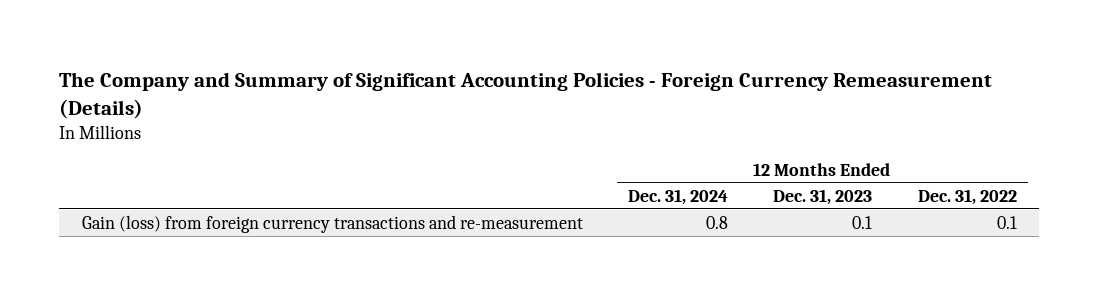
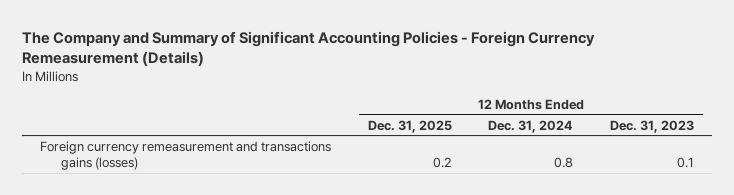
[917,188,1017,205] Dec. 31, 2022 -> none
none -> [367,119,452,133] Dec. 31, 2025
[81,215,583,234] Gain (loss) from foreign currency transactions and re-measurement -> [40,141,332,171] Foreign currency remeasurement and transactions gains (losses)

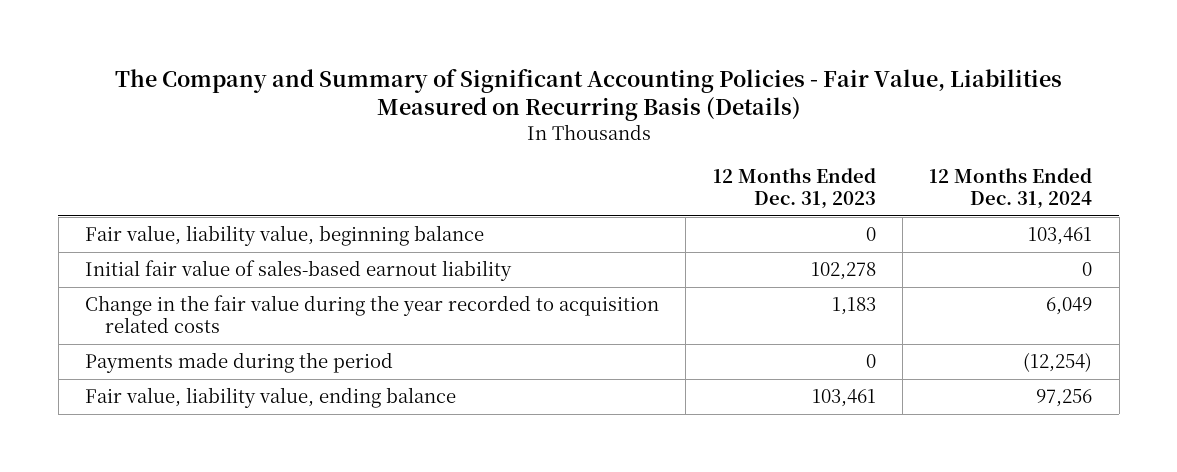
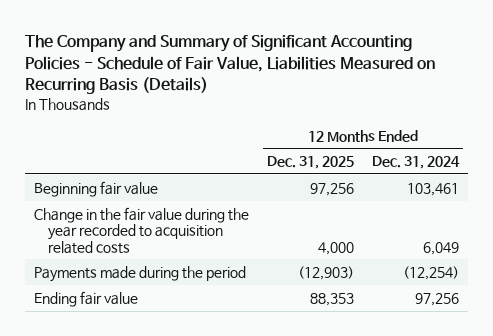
[114,68,1062,122] The Company and Summary of Significant Accounting Policies - Fair Value, Liabilities Measured on Recurring Basis (Details) -> [25,34,436,95] The Company and Summary of Significant Accounting Policies - Schedule of Fair Value, Liabilities Measured on Recurring Basis (Details)
[712,168,876,209] 12 Months Ended Dec. 31, 2023 -> none
none -> [267,156,355,170] Dec. 31, 2025
[84,260,512,282] Initial fair value of sales-based earnout liability -> none
[84,225,484,247] Fair value, liability value, beginning balance -> [34,180,159,197] Beginning fair value
[84,387,456,409] Fair value, liability value, ending balance -> [34,290,139,307] Ending fair value

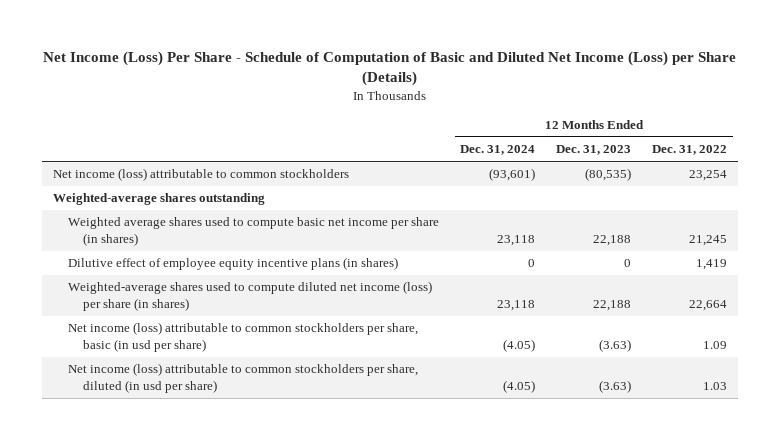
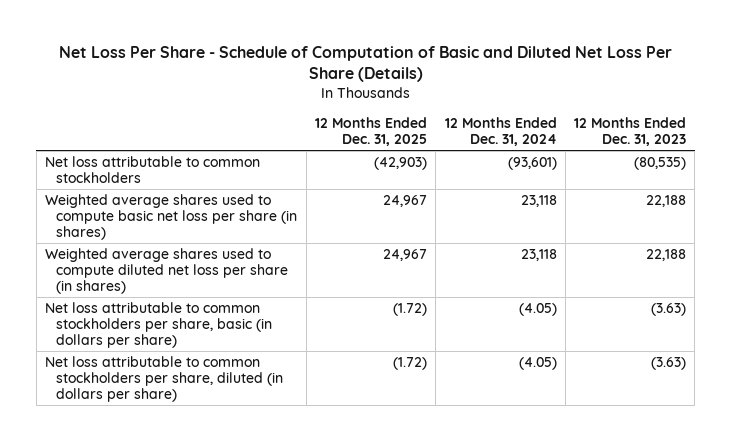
[43,51,737,87] Net Income (Loss) Per Share - Schedule of Computation of Basic and Diluted Net Income (Loss) per Share (Details) -> [58,45,672,83] Net Loss Per Share - Schedule of Computation of Basic and Diluted Net Loss Per Share (Details)
[652,145,728,156] Dec. 31, 2022 -> none
none -> [314,117,427,147] 12 Months Ended Dec. 31, 2025
[52,193,265,206] Weighted-average shares outstanding -> none
[67,257,398,271] Dilutive effect of employee equity incentive plans (in shares) -> none
[52,168,349,182] Net income (loss) attributable to common stockholders -> [45,155,261,184] Net loss attributable to common stockholders
[67,217,439,246] Weighted average shares used to compute basic net income per share (in shares) -> [45,193,298,241] Weighted average shares used to compute basic net loss per share (in shares)
[67,281,432,311] Weighted-average shares used to compute diluted net income (loss) per share (in shares) -> [45,247,289,295] Weighted average shares used to compute diluted net loss per share (in shares)
[67,322,418,352] Net income (loss) attributable to common stockholders per share, basic (in usd per share) -> [45,301,273,349] Net loss attributable to common stockholders per share, basic (in dollars per share)
[67,363,418,393] Net income (loss) attributable to common stockholders per share, diluted (in usd per share) -> [45,355,284,403] Net loss attributable to common stockholders per share, diluted (in dollars per share)

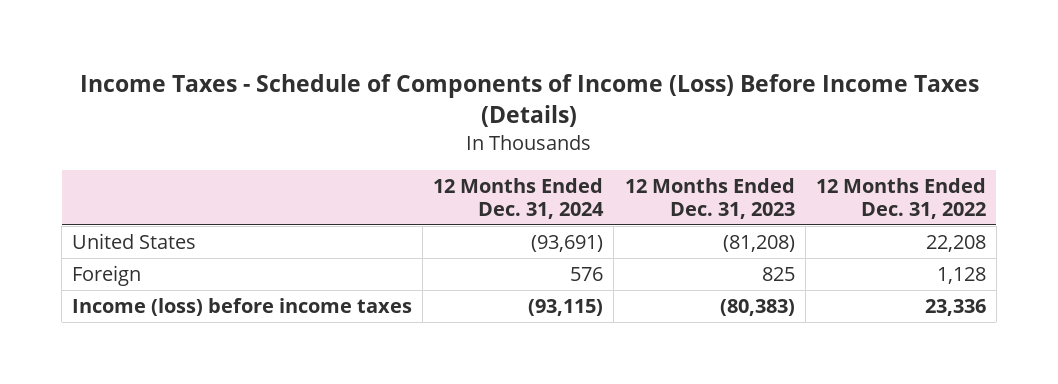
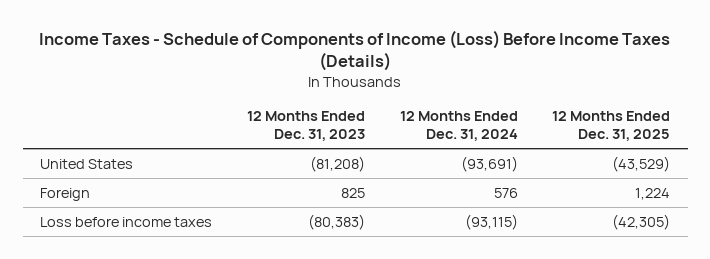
[815,177,986,220] 12 Months Ended Dec. 31, 2022 -> none
none -> [552,110,671,141] 12 Months Ended Dec. 31, 2025
[72,297,413,316] Income (loss) before income taxes -> [39,216,212,227] Loss before income taxes

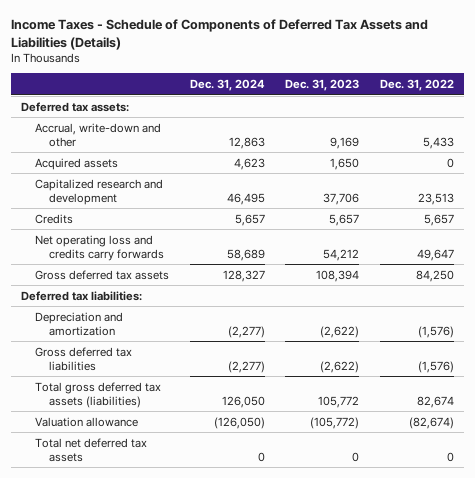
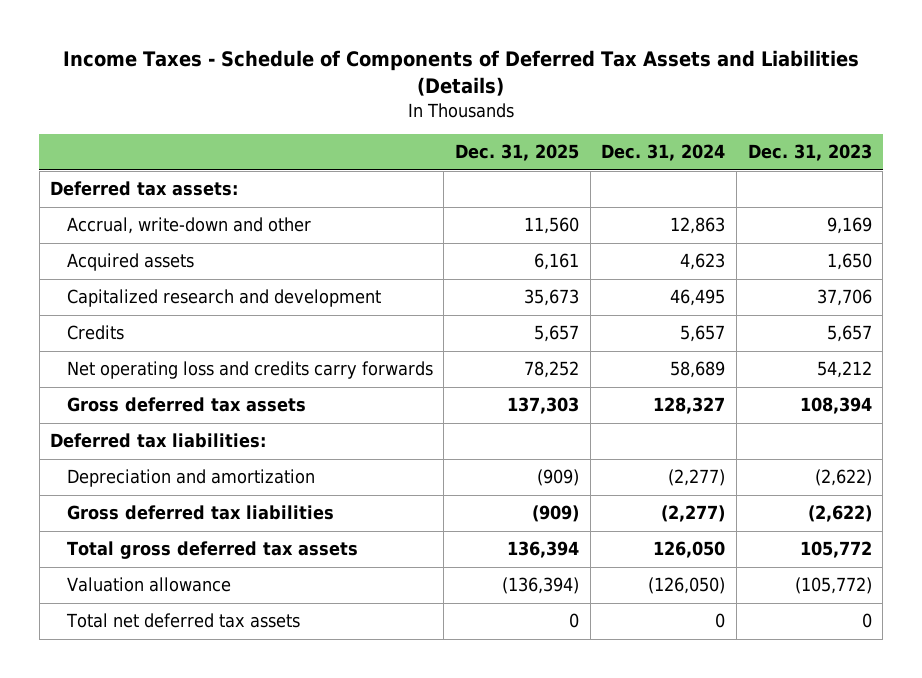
[379,79,454,92] Dec. 31, 2022 -> none
none -> [454,144,579,162] Dec. 31, 2025
[35,381,162,408] Total gross deferred tax assets (liabilities) -> [66,541,358,560] Total gross deferred tax assets

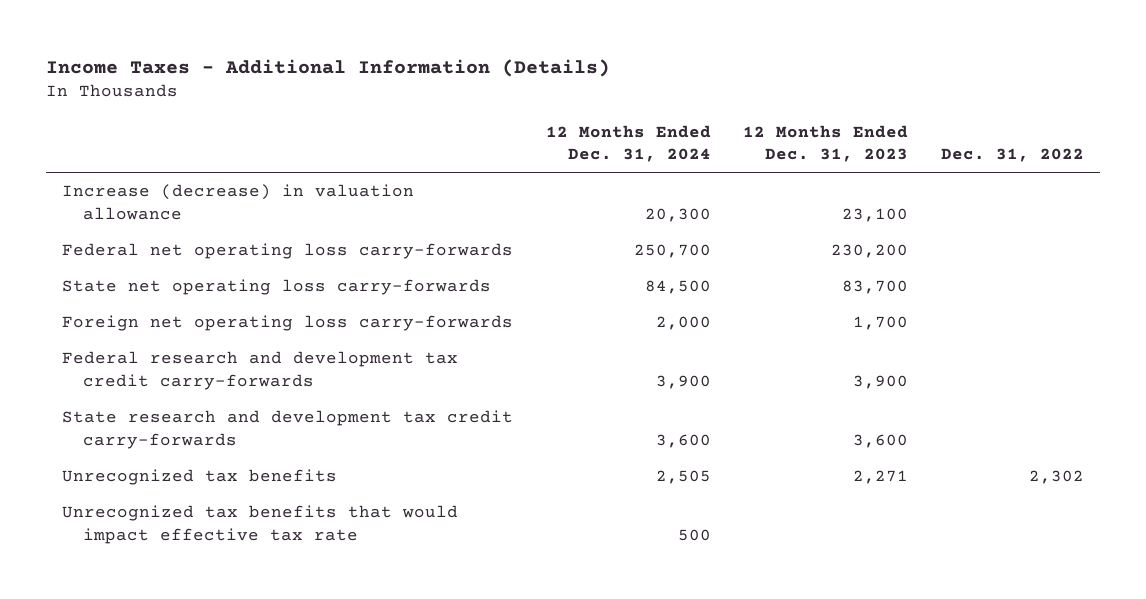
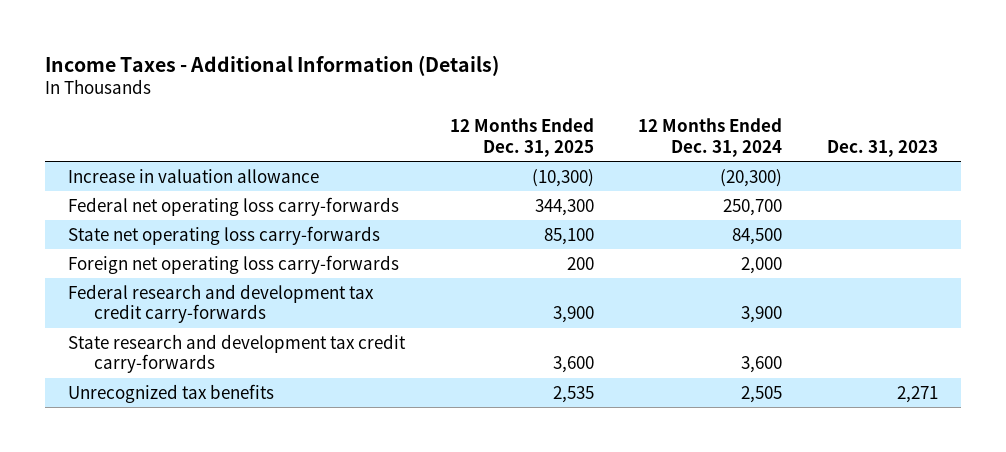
[743,124,909,163] 12 Months Ended Dec. 31, 2023 -> none
[940,148,1084,163] Dec. 31, 2022 -> none
none -> [449,118,594,157] 12 Months Ended Dec. 31, 2025
none -> [827,139,939,157] Dec. 31, 2023
[61,184,414,220] Increase (decrease) in valuation allowance -> [67,168,319,183] Increase in valuation allowance
[644,207,711,222] 20,300 -> [720,168,783,187] (20,300)
[61,505,458,544] Unrecognized tax benefits that would impact effective tax rate -> none

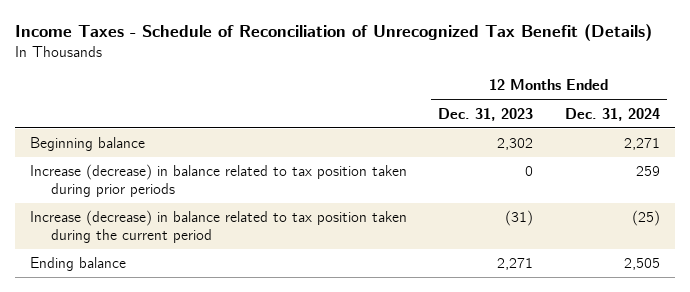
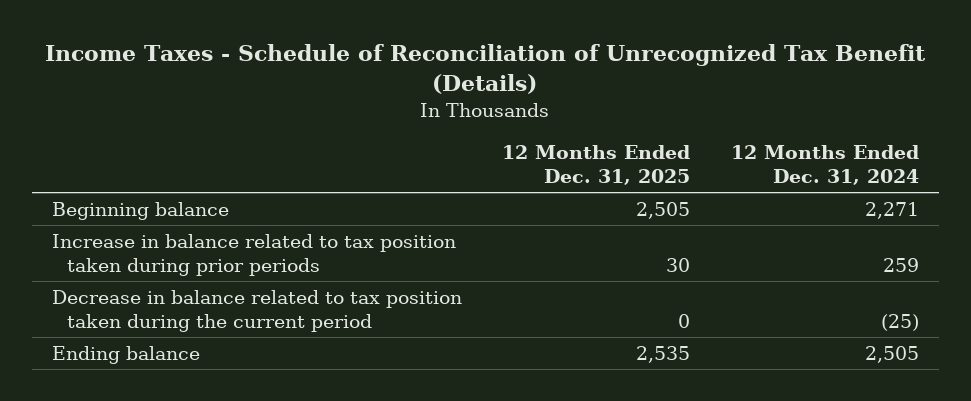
[438,107,534,121] Dec. 31, 2023 -> none
none -> [502,144,691,185] 12 Months Ended Dec. 31, 2025
[30,164,408,197] Increase (decrease) in balance related to tax position taken during prior periods -> [52,234,457,277] Increase in balance related to tax position taken during prior periods
[30,210,408,243] Increase (decrease) in balance related to tax position taken during the current period -> [52,290,463,333] Decrease in balance related to tax position taken during the current period

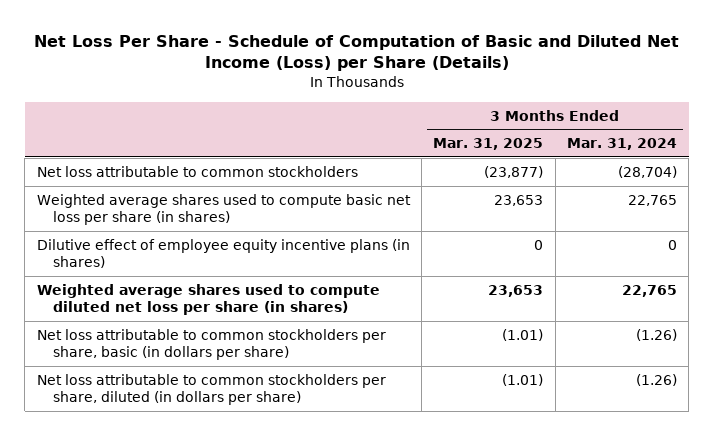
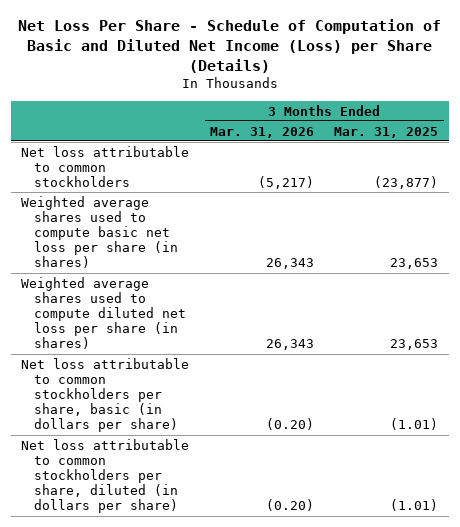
[566,138,677,151] Mar. 31, 2024 -> none
none -> [209,126,314,138] Mar. 31, 2026
[36,238,410,269] Dilutive effect of employee equity incentive plans (in shares) -> none

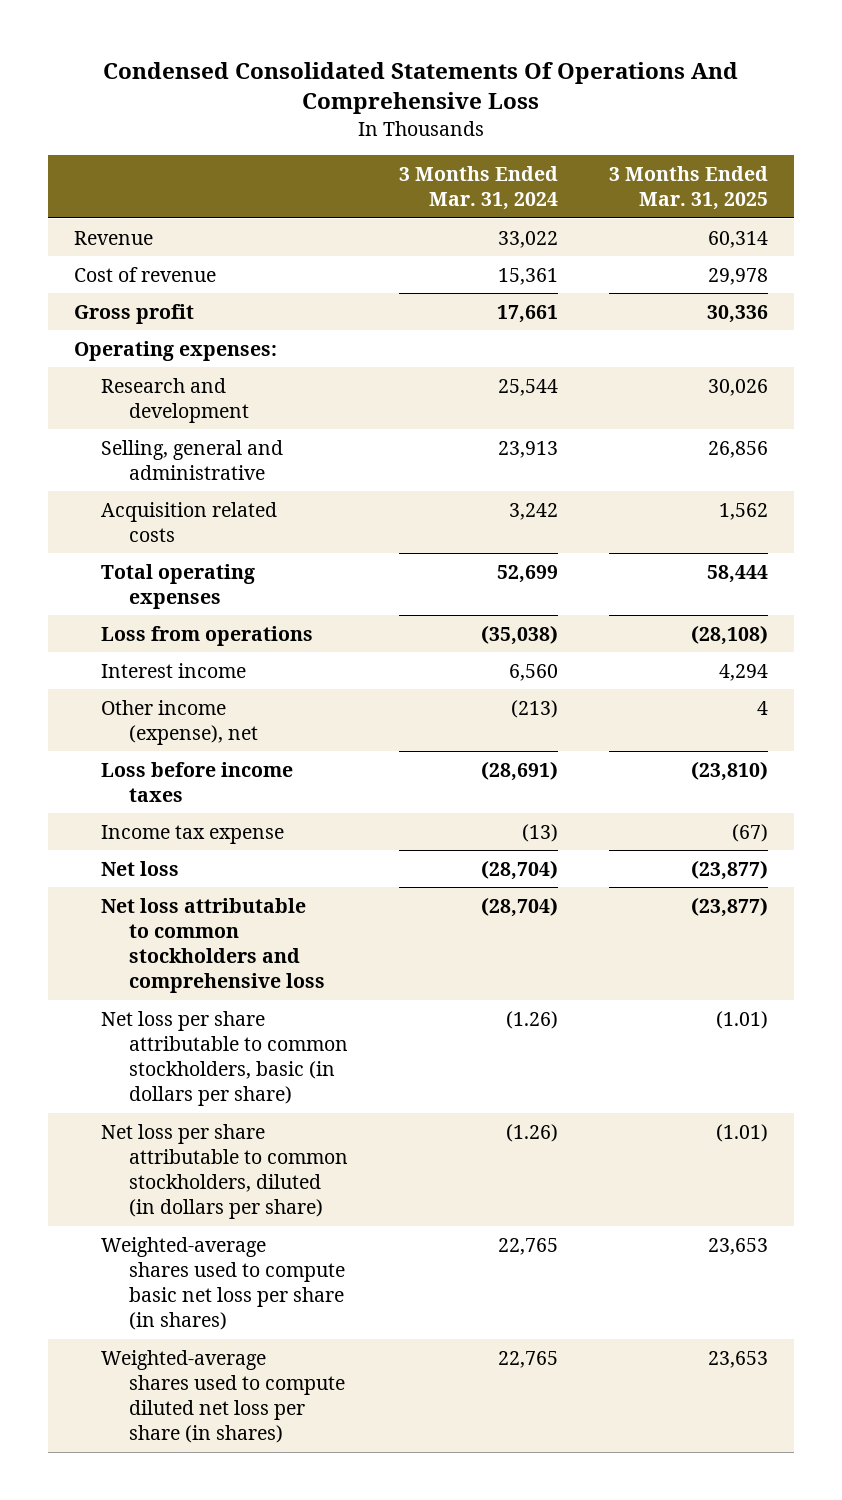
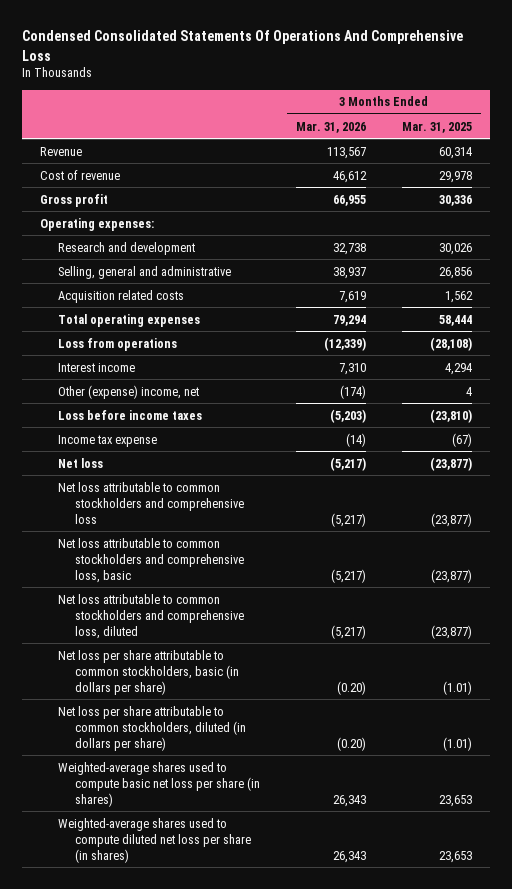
[399,165,559,211] 3 Months Ended Mar. 31, 2024 -> none
none -> [296,121,367,133] Mar. 31, 2026
[101,699,258,745] Other income (expense), net -> [57,384,199,399] Other (expense) income, net
none -> [57,537,245,583] Net loss attributable to common stockholders and comprehensive loss, basic
none -> [57,593,245,639] Net loss attributable to common stockholders and comprehensive loss, diluted

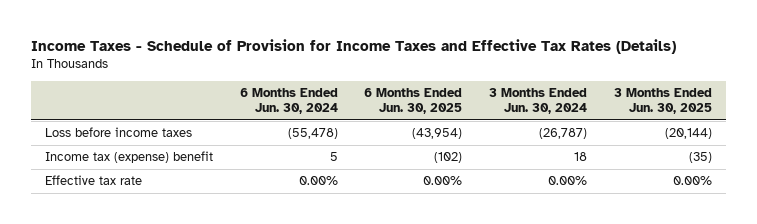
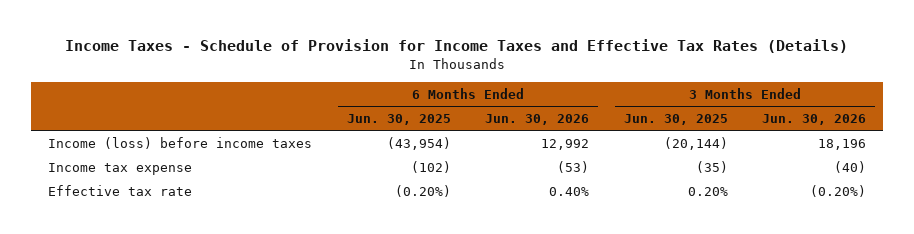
[239,88,338,115] 6 Months Ended Jun. 30, 2024 -> none
[489,88,588,115] 3 Months Ended Jun. 30, 2024 -> none
none -> [485,114,590,126] Jun. 30, 2026
none -> [762,114,867,126] Jun. 30, 2026
[44,127,192,138] Loss before income taxes -> [48,136,313,149] Income (loss) before income taxes
[44,151,213,164] Income tax (expense) benefit -> [48,162,193,175] Income tax expense
[423,176,463,186] 0.00% -> [394,184,451,197] (0.20%)
[673,176,713,186] 0.00% -> [687,186,728,196] 0.20%

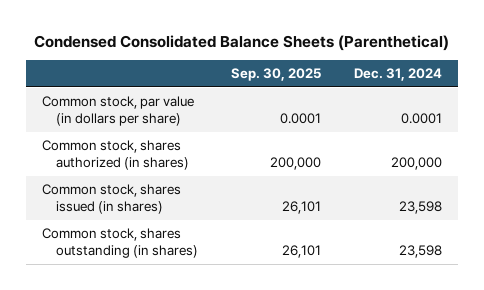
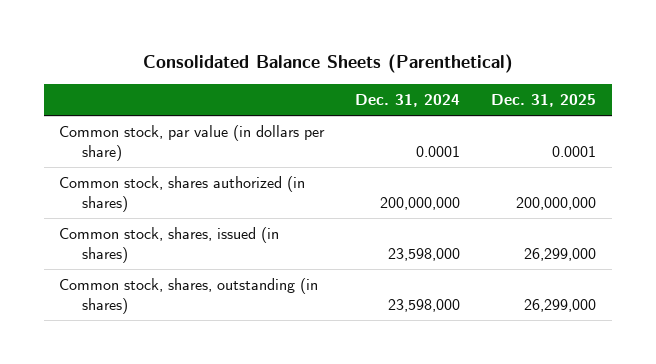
[33,34,449,51] Condensed Consolidated Balance Sheets (Parenthetical) -> [142,54,513,74] Consolidated Balance Sheets (Parenthetical)
[231,68,322,82] Sep. 30, 2025 -> none
none -> [491,94,597,108] Dec. 31, 2025
[390,157,442,171] 200,000 -> [380,196,461,210] 200,000,000
[42,184,182,215] Common stock, shares issued (in shares) -> [59,227,280,263] Common stock, shares, issued (in shares)
[398,201,442,215] 23,598 -> [388,247,461,261] 23,598,000
[42,228,199,259] Common stock, shares outstanding (in shares) -> [59,278,319,314] Common stock, shares, outstanding (in shares)
[398,245,442,259] 23,598 -> [388,298,461,312] 23,598,000

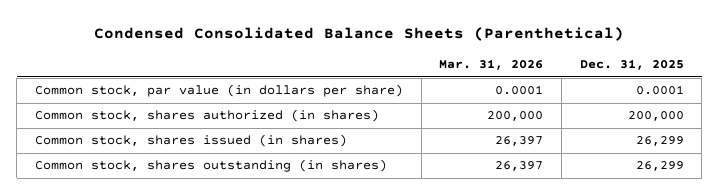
[142,54,513,74] Consolidated Balance Sheets (Parenthetical) -> [94,27,625,42] Condensed Consolidated Balance Sheets (Parenthetical)
[355,94,461,108] Dec. 31, 2024 -> none
none -> [439,59,544,71] Mar. 31, 2026
[516,196,597,210] 200,000,000 -> [627,111,684,122] 200,000
[59,227,280,263] Common stock, shares, issued (in shares) -> [35,134,348,148] Common stock, shares issued (in shares)
[524,247,597,261] 26,299,000 -> [635,136,684,147] 26,299
[59,278,319,314] Common stock, shares, outstanding (in shares) -> [35,159,388,173] Common stock, shares outstanding (in shares)
[524,298,597,312] 26,299,000 -> [635,161,684,172] 26,299

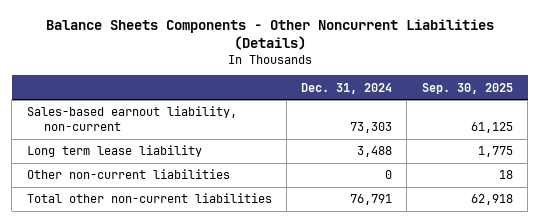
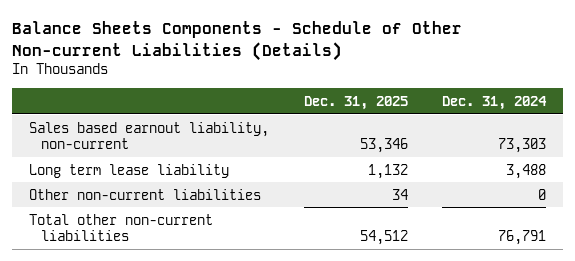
[45,18,494,50] Balance Sheets Components - Other Noncurrent Liabilities (Details) -> [12,21,463,61] Balance Sheets Components - Schedule of Other Non-current Liabilities (Details)
[421,82,513,94] Sep. 30, 2025 -> none
none -> [303,95,408,110] Dec. 31, 2025
[26,106,237,132] Sales-based earnout liability, non-current -> [29,121,270,149] Sales based earnout liability, non-current

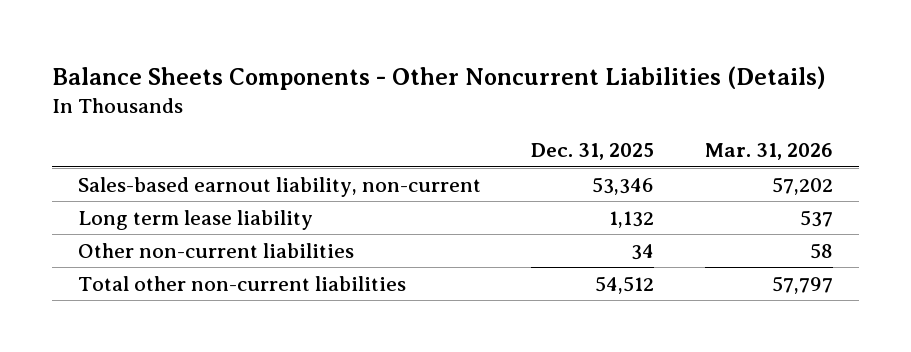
[12,21,463,61] Balance Sheets Components - Schedule of Other Non-current Liabilities (Details) -> [52,65,827,90] Balance Sheets Components - Other Noncurrent Liabilities (Details)
[441,95,547,110] Dec. 31, 2024 -> none
none -> [705,143,834,161] Mar. 31, 2026
[29,121,270,149] Sales based earnout liability, non-current -> [77,176,481,197] Sales-based earnout liability, non-current

